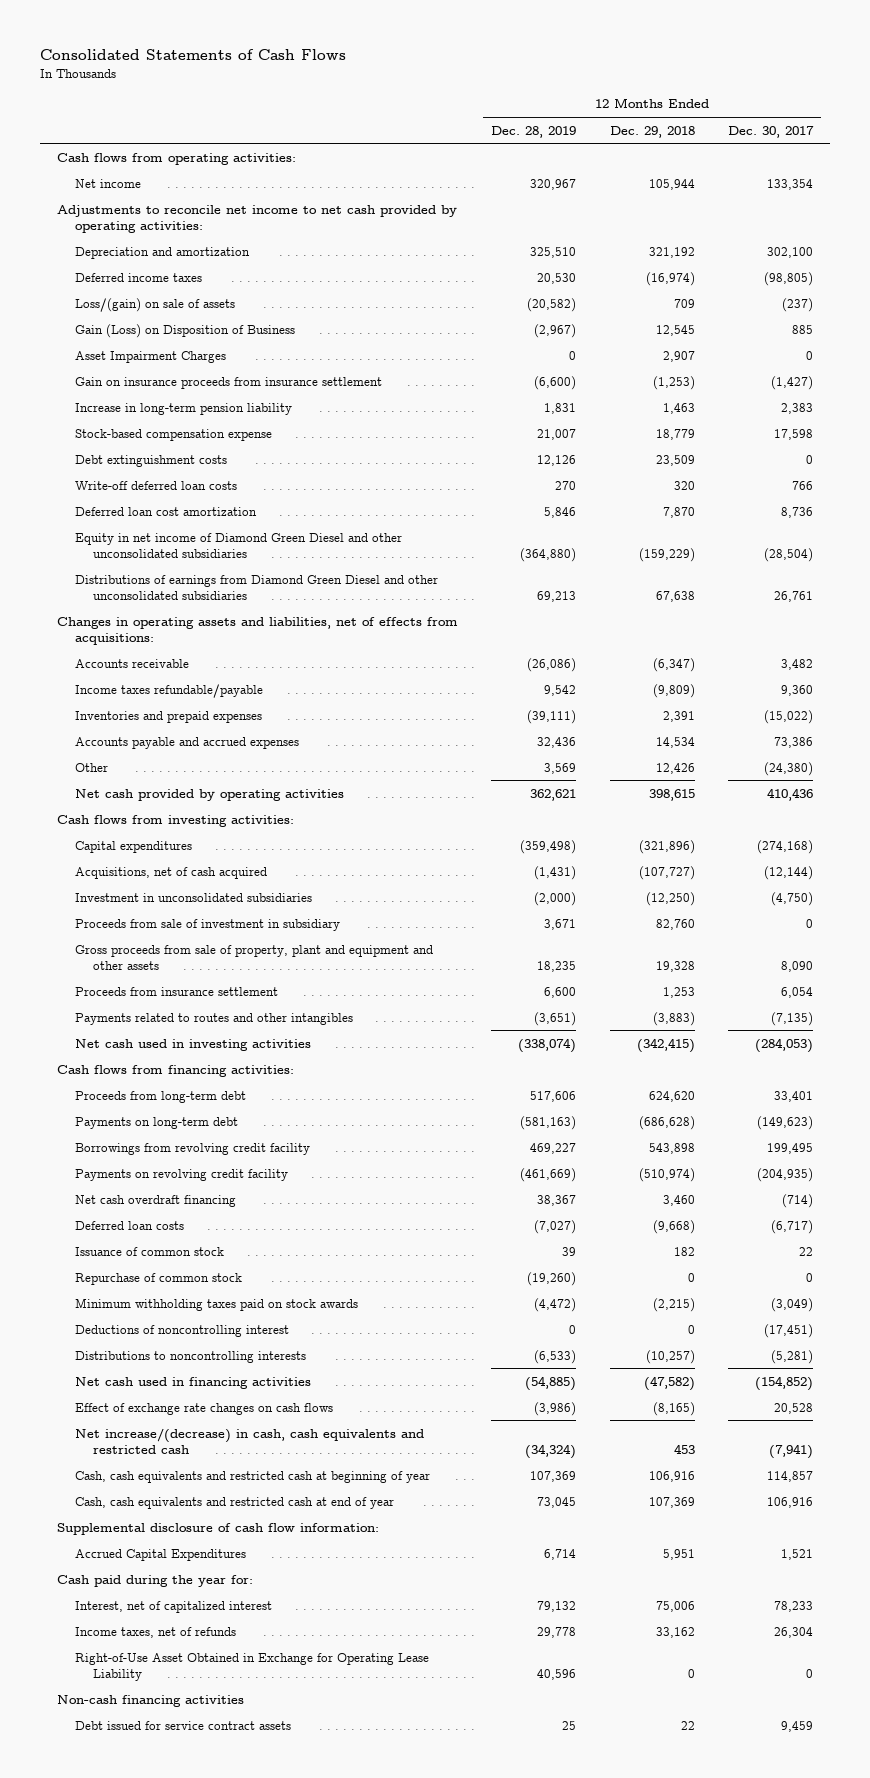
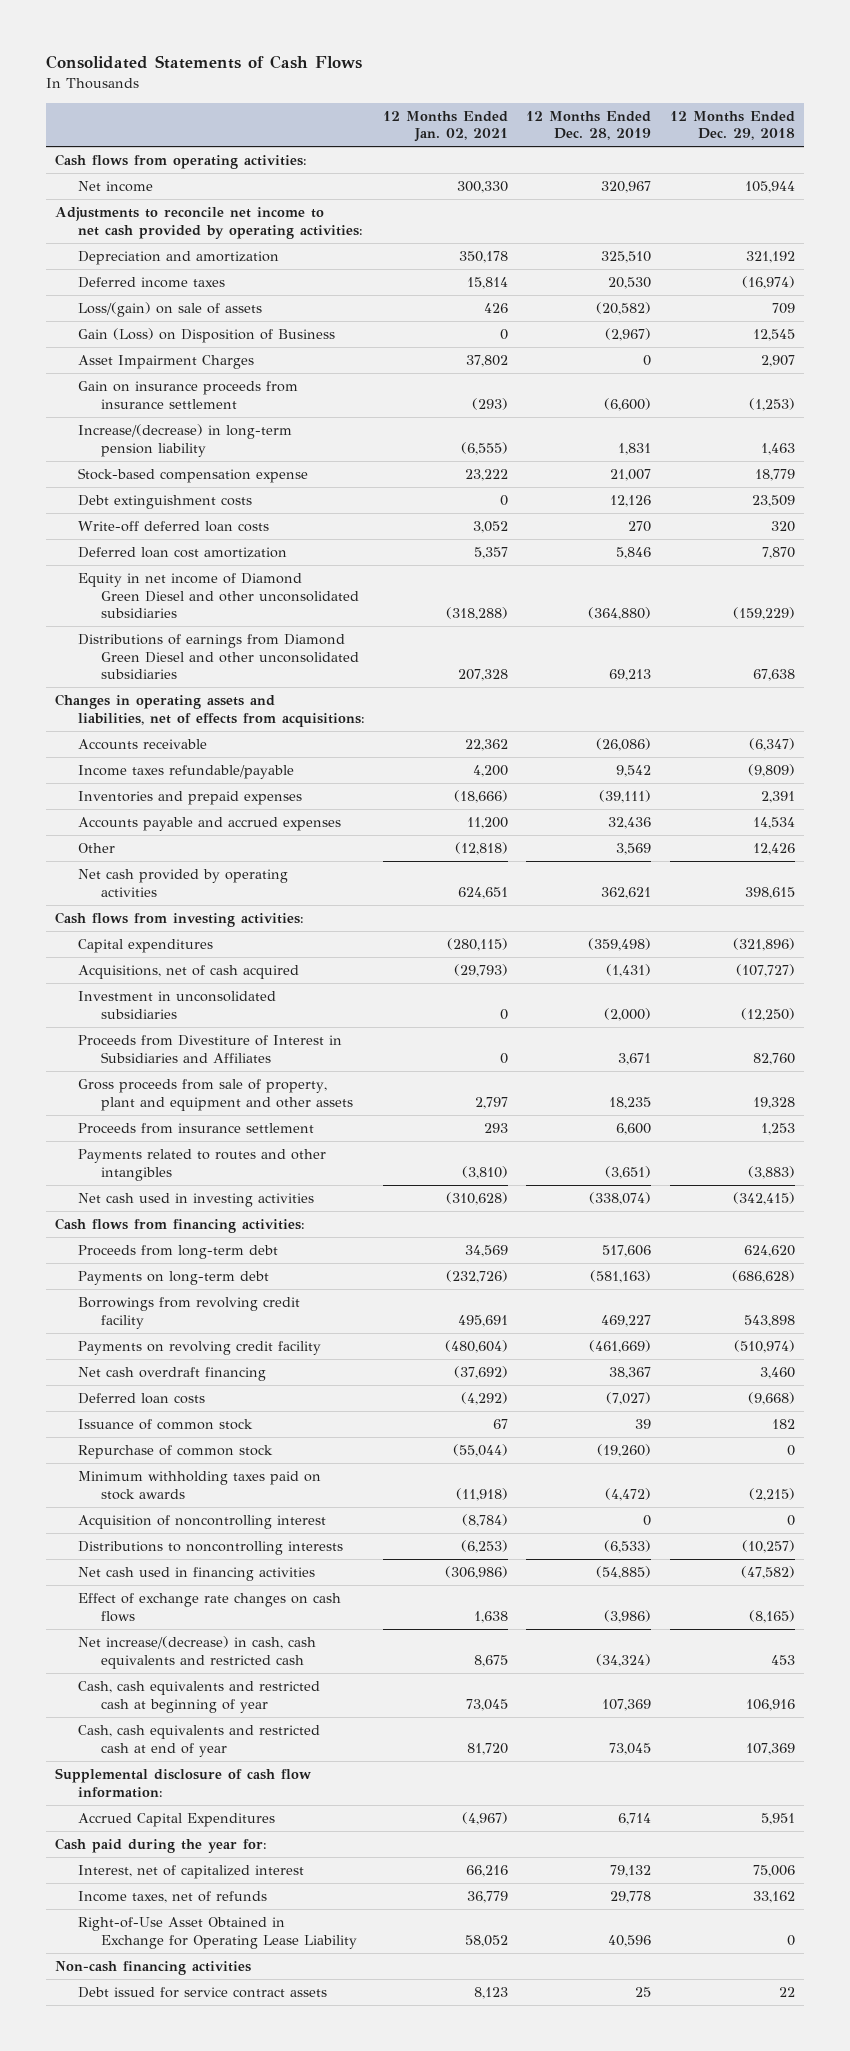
[727,125,814,138] Dec. 30, 2017 -> none
none -> [383,110,509,143] 12 Months Ended Jan. 02, 2021
[75,402,293,415] Increase in long-term pension liability -> [77,424,292,457] Increase/(decrease) in long-term pension liability
[75,918,341,931] Proceeds from sale of investment in subsidiary -> [77,1035,342,1063] Proceeds from Divestiture of Interest in Subsidiaries and Affiliates
[75,1324,290,1337] Deductions of noncontrolling interest -> [77,1515,326,1530] Acquisition of noncontrolling interest

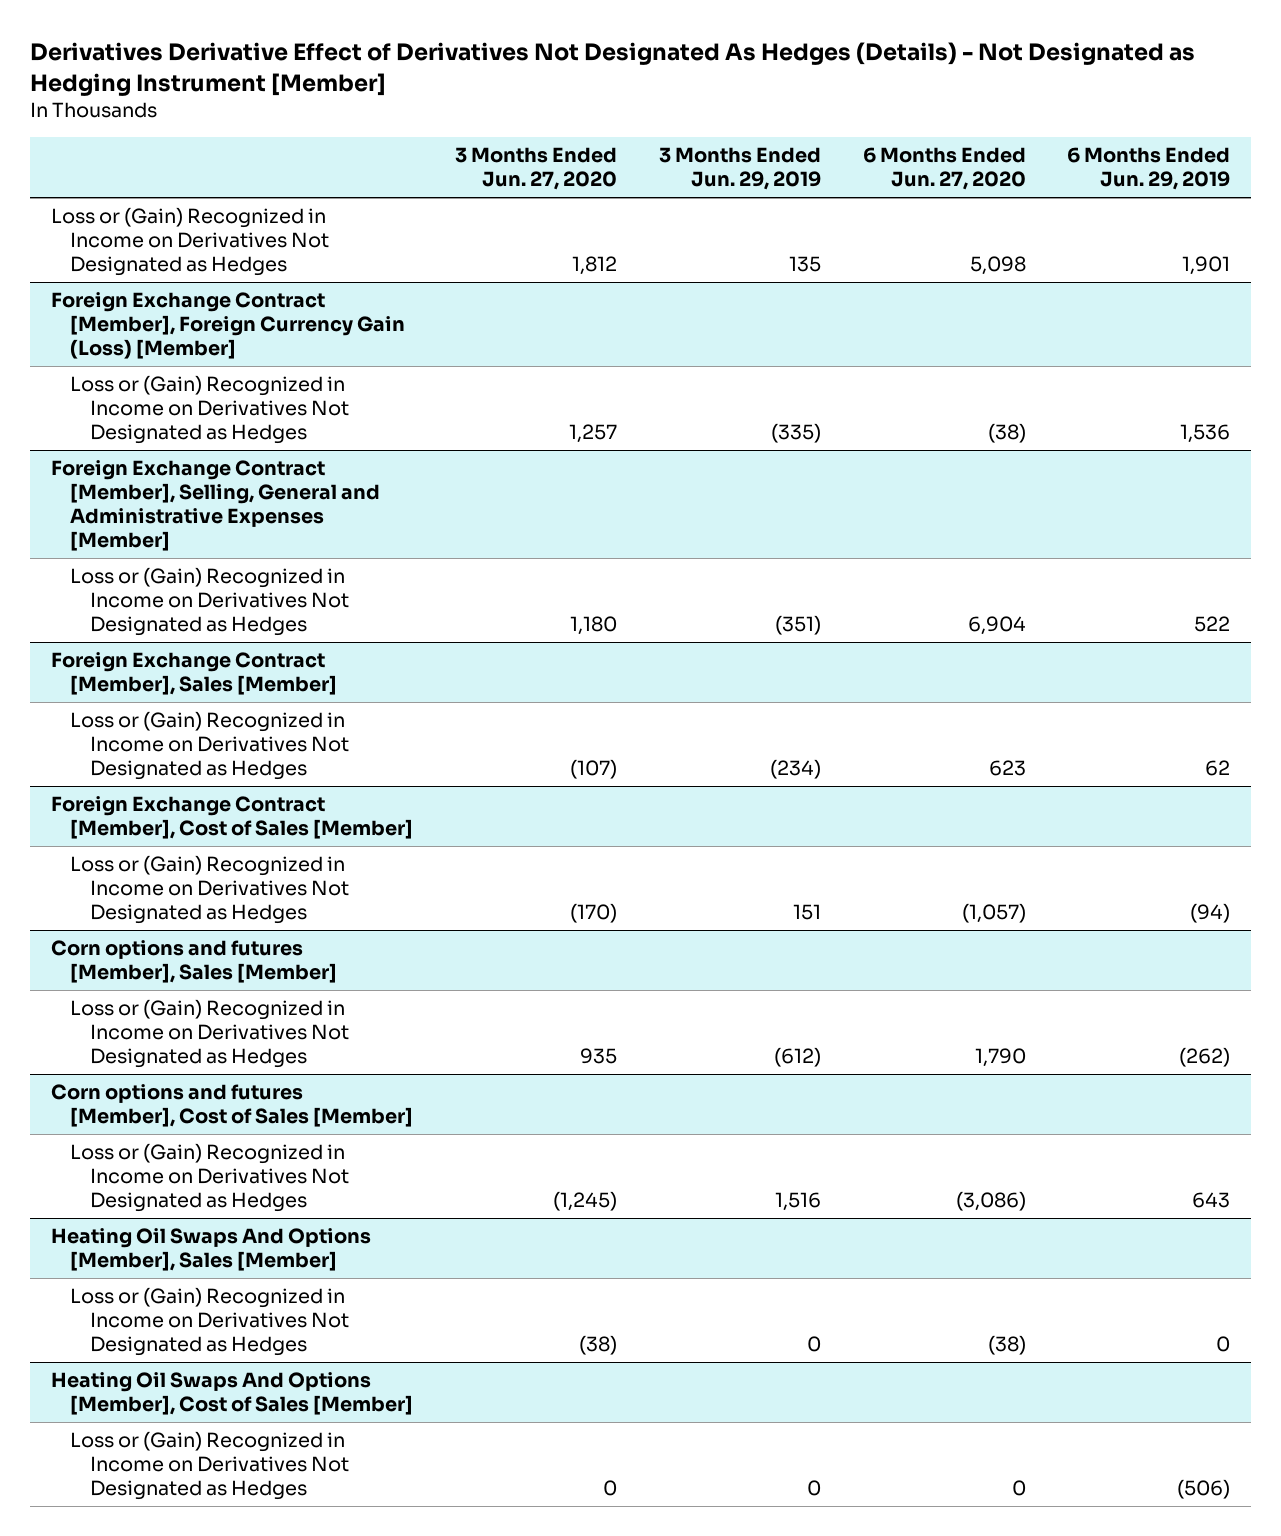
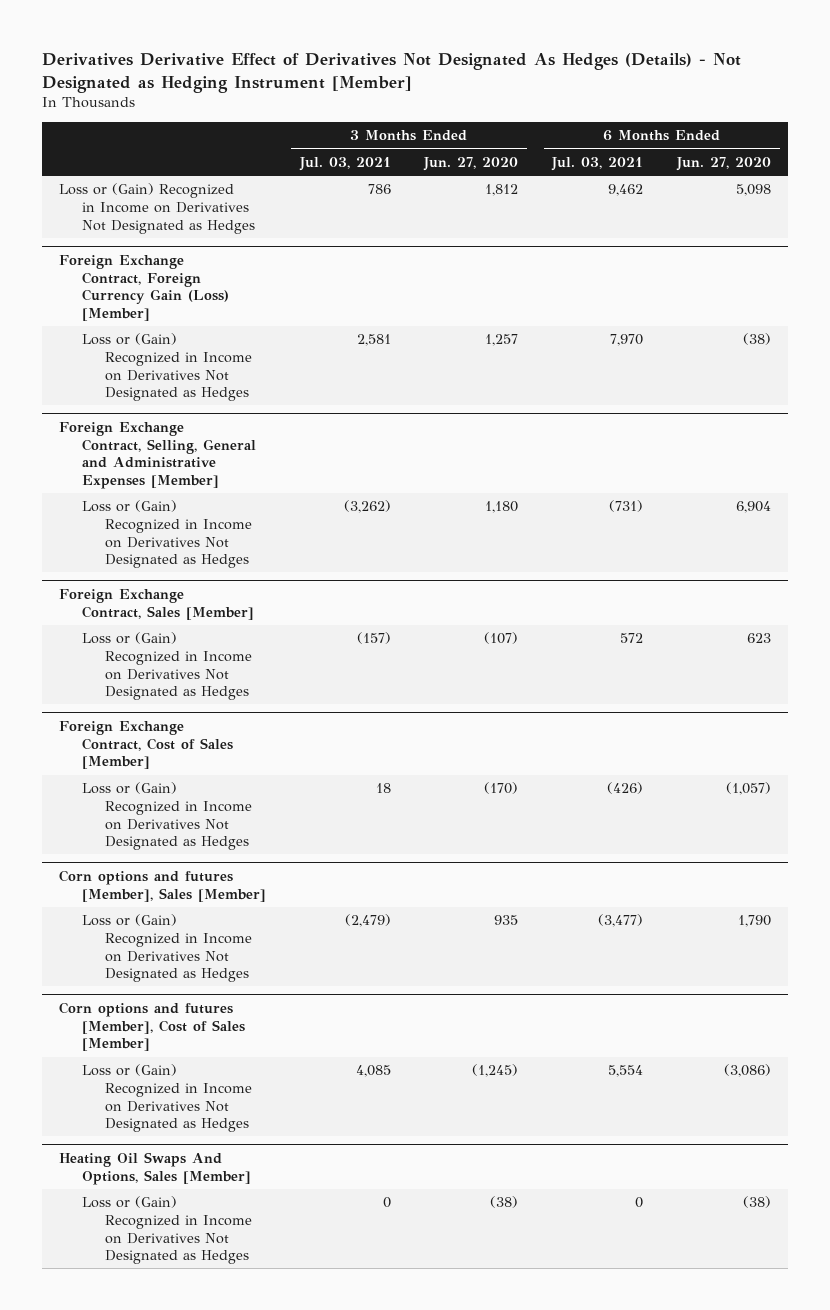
[658,147,821,191] 3 Months Ended Jun. 29, 2019 -> none
[1067,147,1231,191] 6 Months Ended Jun. 29, 2019 -> none
none -> [298,156,391,171] Jul. 03, 2021
none -> [551,156,644,171] Jul. 03, 2021
[50,292,406,360] Foreign Exchange Contract [Member], Foreign Currency Gain (Loss) [Member] -> [58,255,229,321] Foreign Exchange Contract, Foreign Currency Gain (Loss) [Member]
[50,460,381,552] Foreign Exchange Contract [Member], Selling, General and Administrative Expenses [Member] -> [58,422,256,489] Foreign Exchange Contract, Selling, General and Administrative Expenses [Member]
[50,652,338,696] Foreign Exchange Contract [Member], Sales [Member] -> [58,589,254,620] Foreign Exchange Contract, Sales [Member]
[50,796,414,840] Foreign Exchange Contract [Member], Cost of Sales [Member] -> [58,721,233,770] Foreign Exchange Contract, Cost of Sales [Member]
[50,1228,371,1272] Heating Oil Swaps And Options [Member], Sales [Member] -> [58,1152,251,1185] Heating Oil Swaps And Options, Sales [Member]
[50,1372,414,1416] Heating Oil Swaps And Options [Member], Cost of Sales [Member] -> none
[70,1431,349,1501] Loss or (Gain) Recognized in Income on Derivatives Not Designated as Hedges -> none

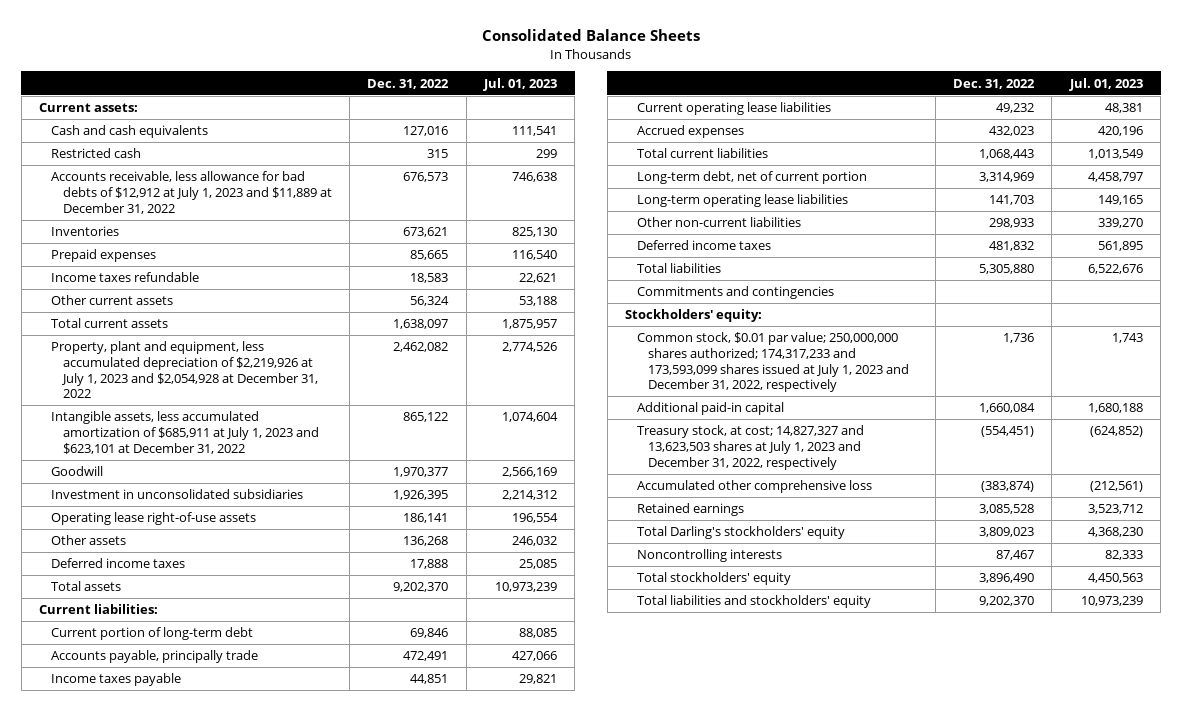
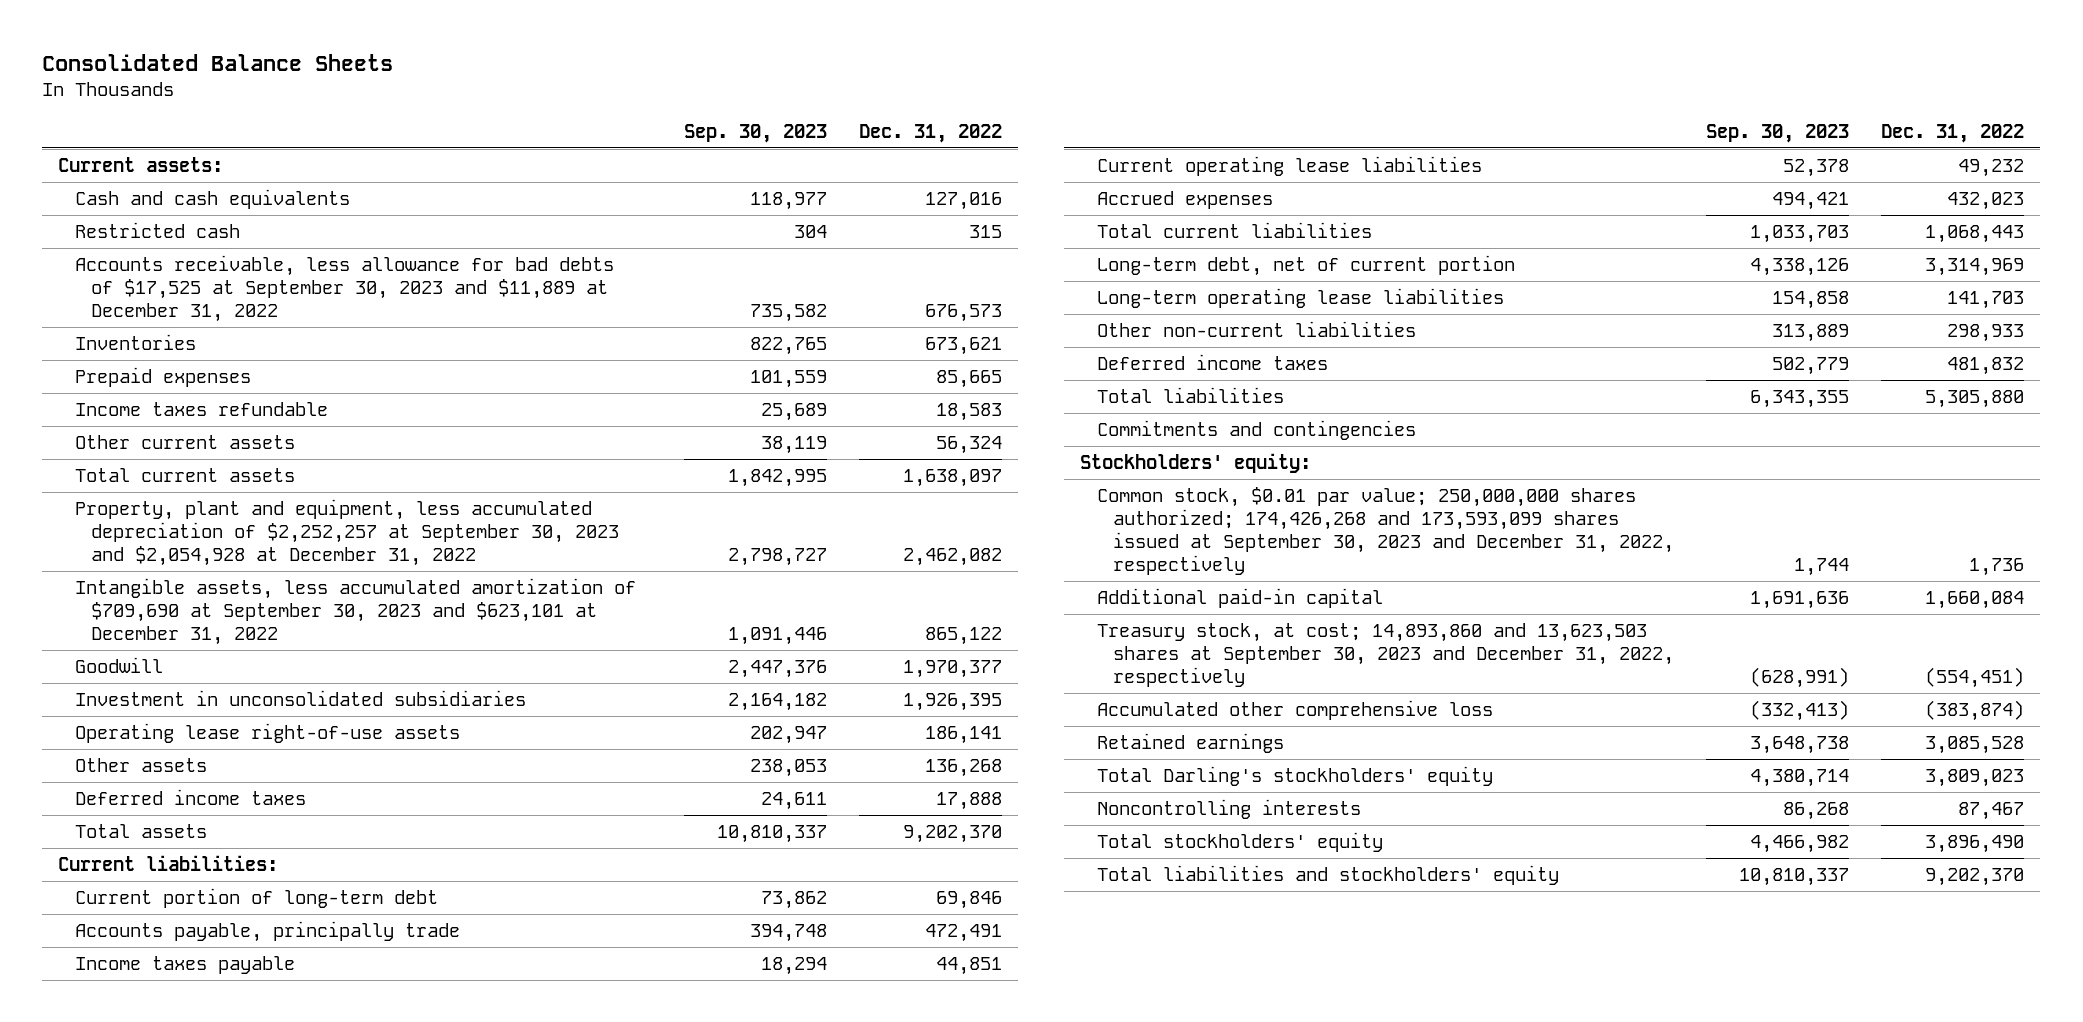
[483,77,558,91] Jul. 01, 2023 -> none
none -> [684,123,828,143] Sep. 30, 2023
[50,171,332,214] Accounts receivable, less allowance for bad debts of $12,912 at July 1, 2023 and $11,889 at December 31, 2022 -> [74,255,614,323] Accounts receivable, less allowance for bad debts of $17,525 at September 30, 2023 and $11,889 at December 31, 2022
[50,341,318,399] Property, plant and equipment, less accumulated depreciation of $2,219,926 at July 1, 2023 and $2,054,928 at December 31, 2022 -> [74,499,620,567] Property, plant and equipment, less accumulated depreciation of $2,252,257 at September 30, 2023 and $2,054,928 at December 31, 2022
[50,411,319,454] Intangible assets, less accumulated amortization of $685,911 at July 1, 2023 and $623,101 at December 31, 2022 -> [74,578,636,646] Intangible assets, less accumulated amortization of $709,690 at September 30, 2023 and $623,101 at December 31, 2022
[636,332,910,393] Common stock, $0.01 par value; 250,000,000 shares authorized; 174,317,233 and 173,593,099 shares issued at July 1, 2023 and December 31, 2022, respectively -> [1096,487,1675,576] Common stock, $0.01 par value; 250,000,000 shares authorized; 174,426,268 and 173,593,099 shares issued at September 30, 2023 and December 31, 2022, respectively
[636,425,864,470] Treasury stock, at cost; 14,827,327 and 13,623,503 shares at July 1, 2023 and December 31, 2022, respectively -> [1096,623,1675,688] Treasury stock, at cost; 14,893,860 and 13,623,503 shares at September 30, 2023 and December 31, 2022, respectively

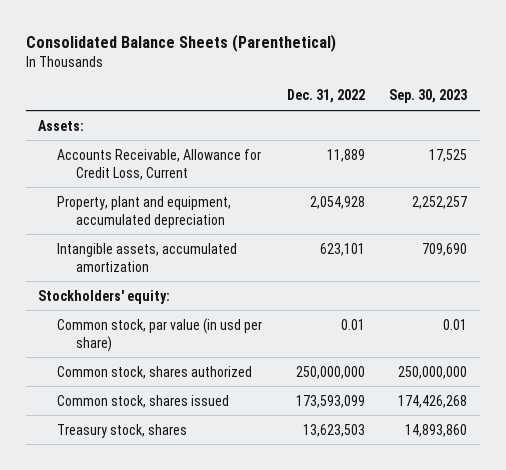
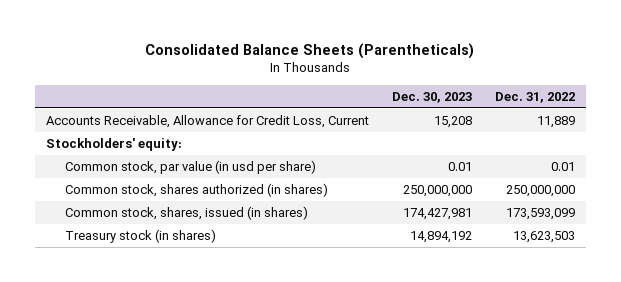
[25,33,336,52] Consolidated Balance Sheets (Parenthetical) -> [145,42,475,59] Consolidated Balance Sheets (Parentheticals)
[389,89,468,104] Sep. 30, 2023 -> none
none -> [391,91,472,103] Dec. 30, 2023
[38,119,85,131] Assets: -> none
[57,195,232,228] Property, plant and equipment, accumulated depreciation -> none
[57,242,238,272] Intangible assets, accumulated amortization -> none
[57,365,253,379] Common stock, shares authorized -> [65,183,329,198] Common stock, shares authorized (in shares)
[57,394,230,408] Common stock, shares issued -> [65,206,309,221] Common stock, shares, issued (in shares)
[57,423,188,438] Treasury stock, shares -> [65,229,217,244] Treasury stock (in shares)

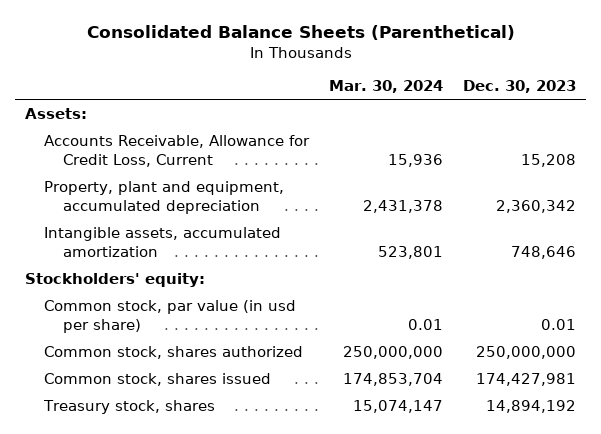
[145,42,475,59] Consolidated Balance Sheets (Parentheticals) -> [86,24,515,40] Consolidated Balance Sheets (Parenthetical)
[494,91,575,103] Dec. 31, 2022 -> none
none -> [329,80,444,94] Mar. 30, 2024
none -> [25,107,88,119] Assets:
none -> [44,180,285,214] Property, plant and equipment, accumulated depreciation
none -> [44,226,282,257] Intangible assets, accumulated amortization
[65,183,329,198] Common stock, shares authorized (in shares) -> [44,345,304,359] Common stock, shares authorized
[65,206,309,221] Common stock, shares, issued (in shares) -> [44,372,272,386] Common stock, shares issued
[65,229,217,244] Treasury stock (in shares) -> [43,399,216,414] Treasury stock, shares

